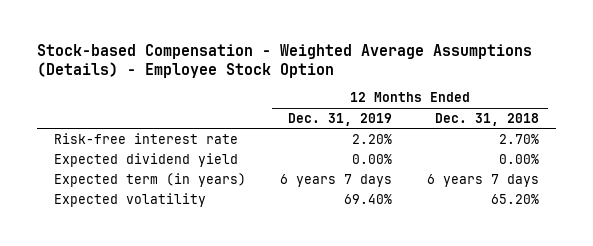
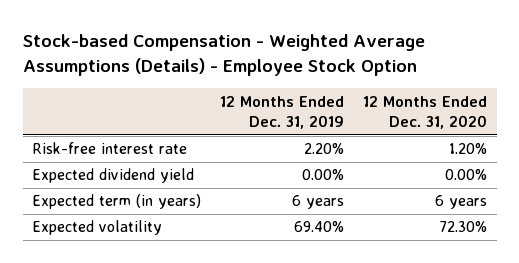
[434,112,539,126] Dec. 31, 2018 -> none
none -> [363,95,488,130] 12 Months Ended Dec. 31, 2020
[280,173,393,187] 6 years 7 days -> [292,195,345,210] 6 years

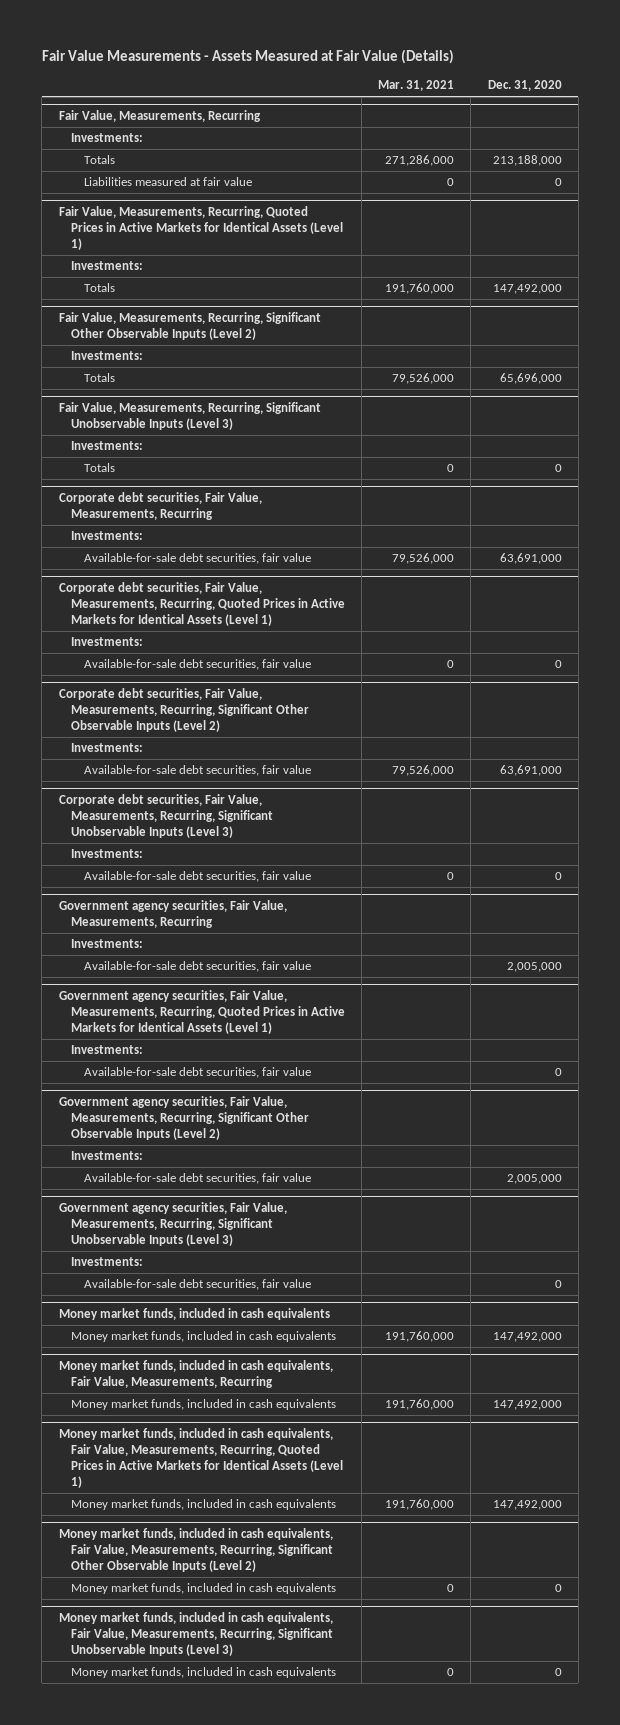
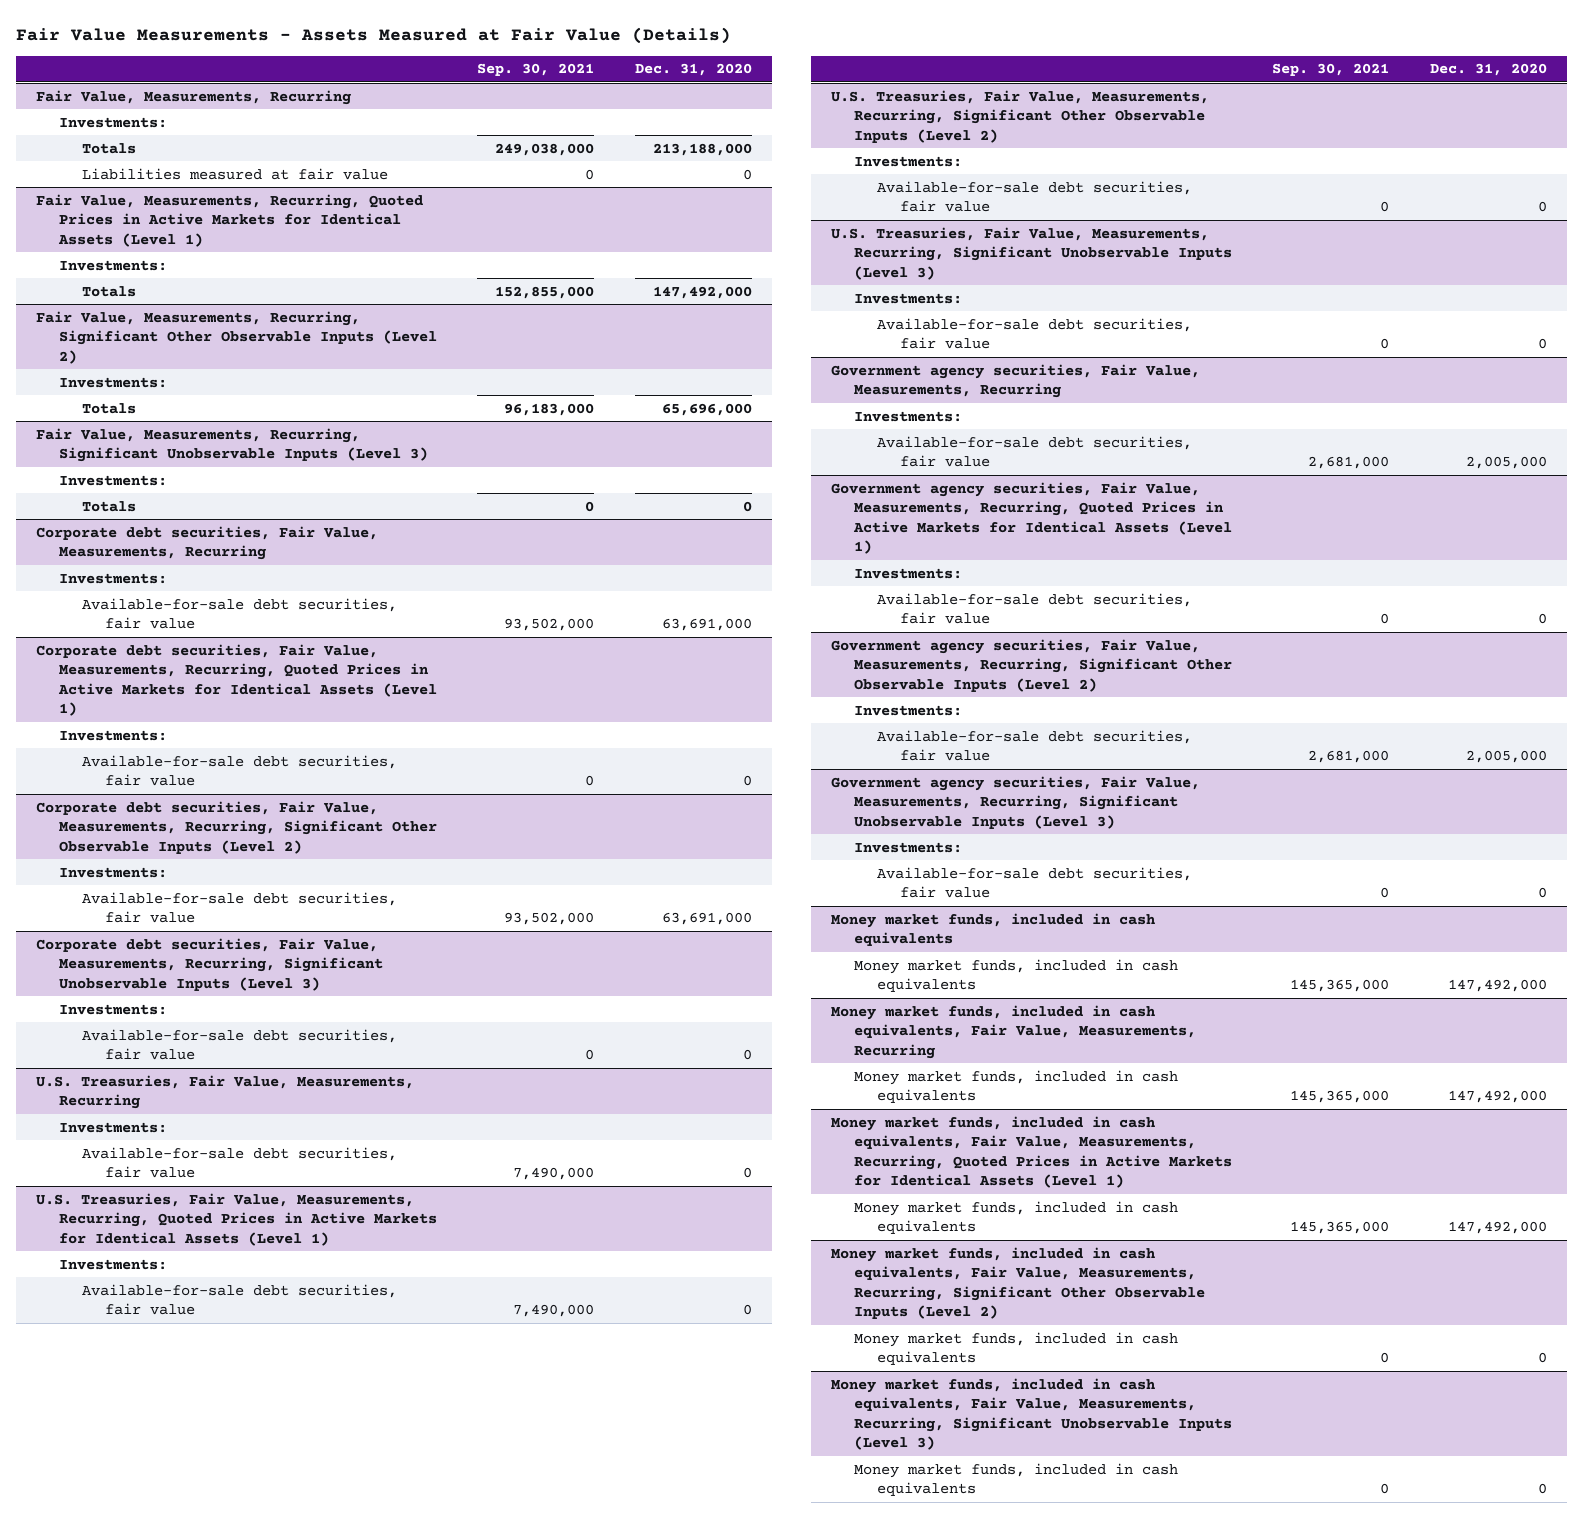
[378,80,455,92] Mar. 31, 2021 -> none
none -> [477,63,595,77] Sep. 30, 2021
none -> [36,1074,415,1110] U.S. Treasuries, Fair Value, Measurements, Recurring
none -> [59,1121,168,1133] Investments:
none -> [82,1146,398,1179] Available-for-sale debt securities, fair value
none -> [36,1192,438,1246] U.S. Treasuries, Fair Value, Measurements, Recurring, Quoted Prices in Active Markets for Identical Assets (Level 1)
none -> [59,1258,168,1270] Investments:
none -> [82,1283,398,1316] Available-for-sale debt securities, fair value
none -> [830,89,1209,143] U.S. Treasuries, Fair Value, Measurements, Recurring, Significant Other Observable Inputs (Level 2)
none -> [853,155,962,167] Investments:
none -> [876,180,1192,213] Available-for-sale debt securities, fair value
none -> [830,226,1232,280] U.S. Treasuries, Fair Value, Measurements, Recurring, Significant Unobservable Inputs (Level 3)
none -> [853,292,962,304] Investments:
none -> [876,317,1192,350] Available-for-sale debt securities, fair value

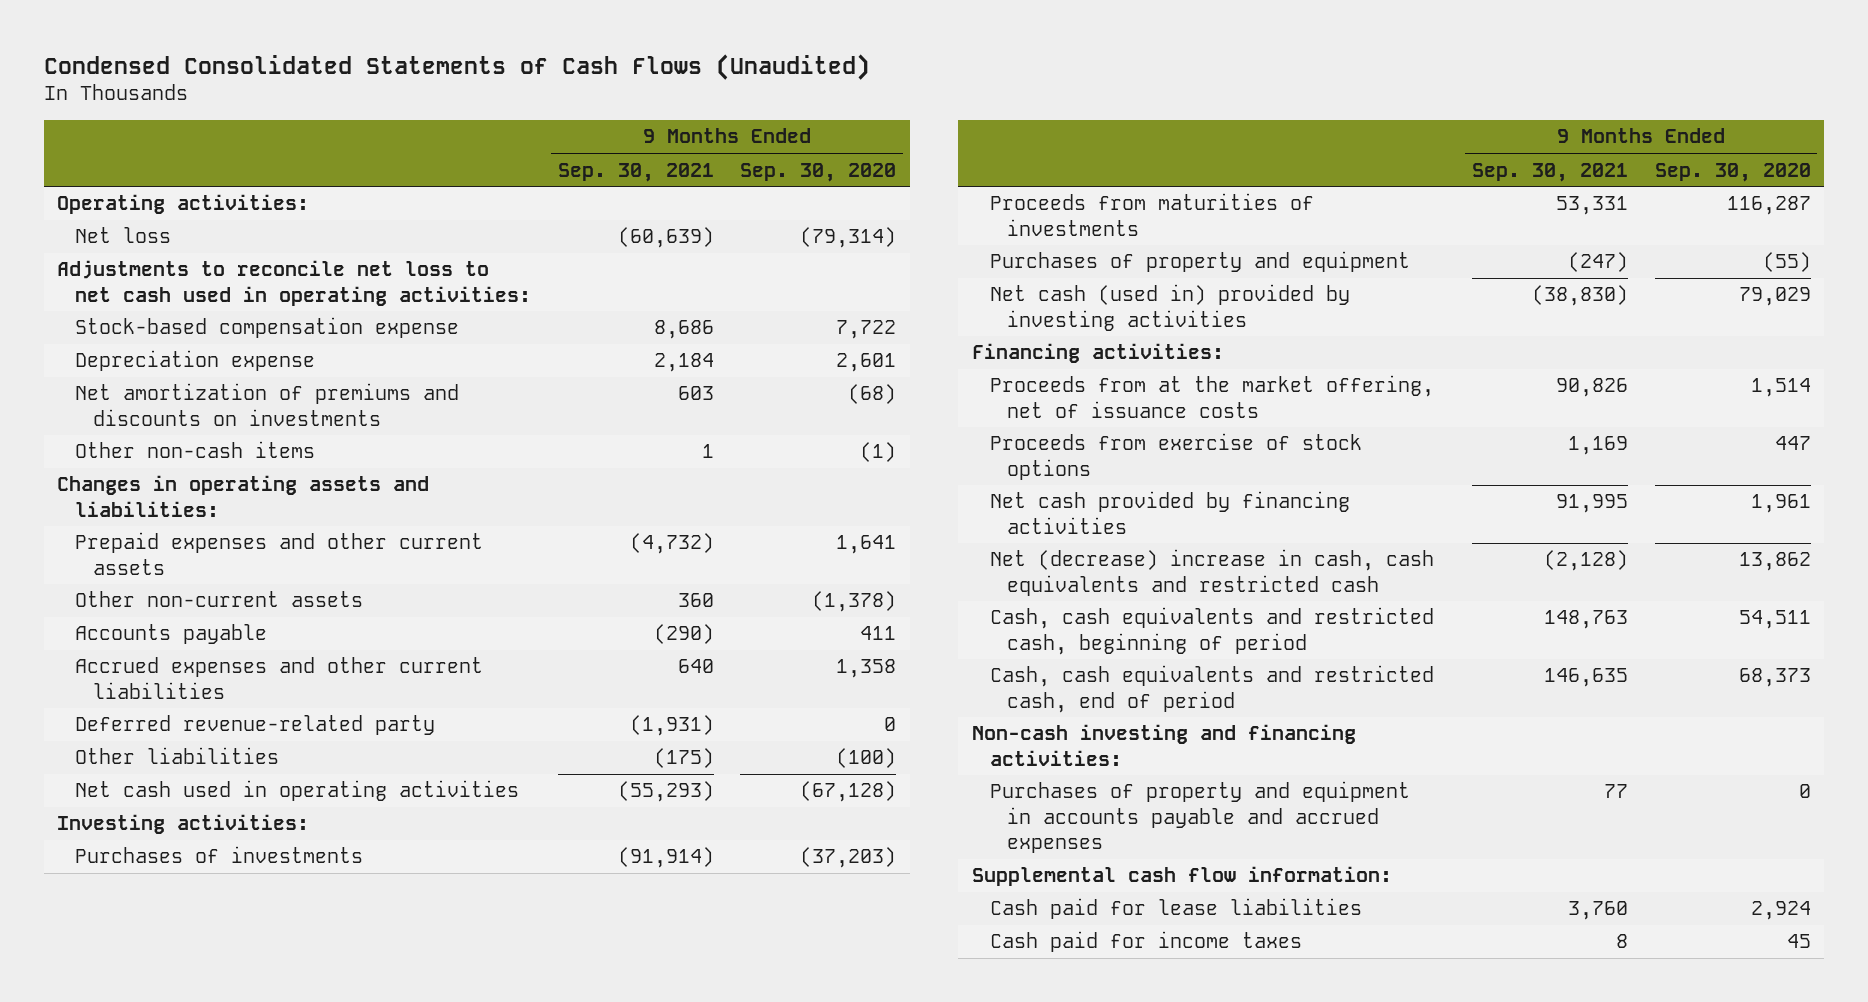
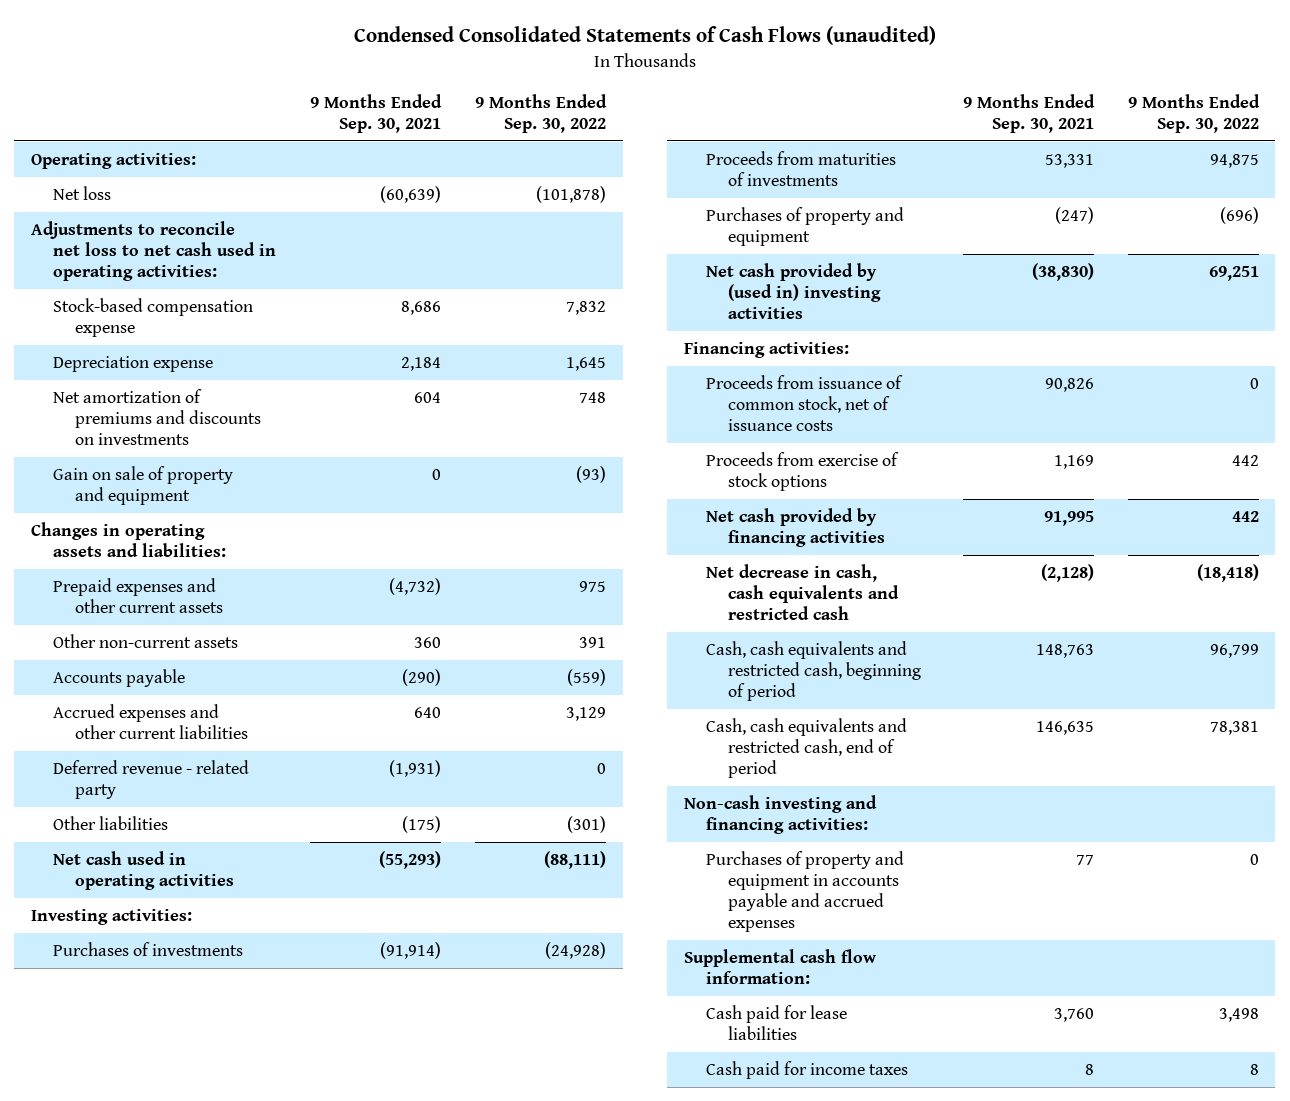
[43,54,870,81] Condensed Consolidated Statements of Cash Flows (Unaudited) -> [353,26,936,46] Condensed Consolidated Statements of Cash Flows (unaudited)
[740,162,897,182] Sep. 30, 2020 -> none
none -> [474,93,607,133] 9 Months Ended Sep. 30, 2022
[75,441,316,459] Other non-cash items -> none
[677,386,714,401] 603 -> [414,392,442,404] 604
none -> [53,466,234,506] Gain on sale of property and equipment
[75,715,436,736] Deferred revenue-related party -> [53,760,250,800] Deferred revenue - related party
[989,284,1350,331] Net cash (used in) provided by investing activities -> [706,263,882,320] Net cash provided by (used in) investing activities
[989,375,1434,418] Proceeds from at the market offering, net of issuance costs -> [706,375,904,432] Proceeds from issuance of common stock, net of issuance costs
[989,549,1434,596] Net (decrease) increase in cash, cash equivalents and restricted cash -> [706,564,900,621] Net decrease in cash, cash equivalents and restricted cash

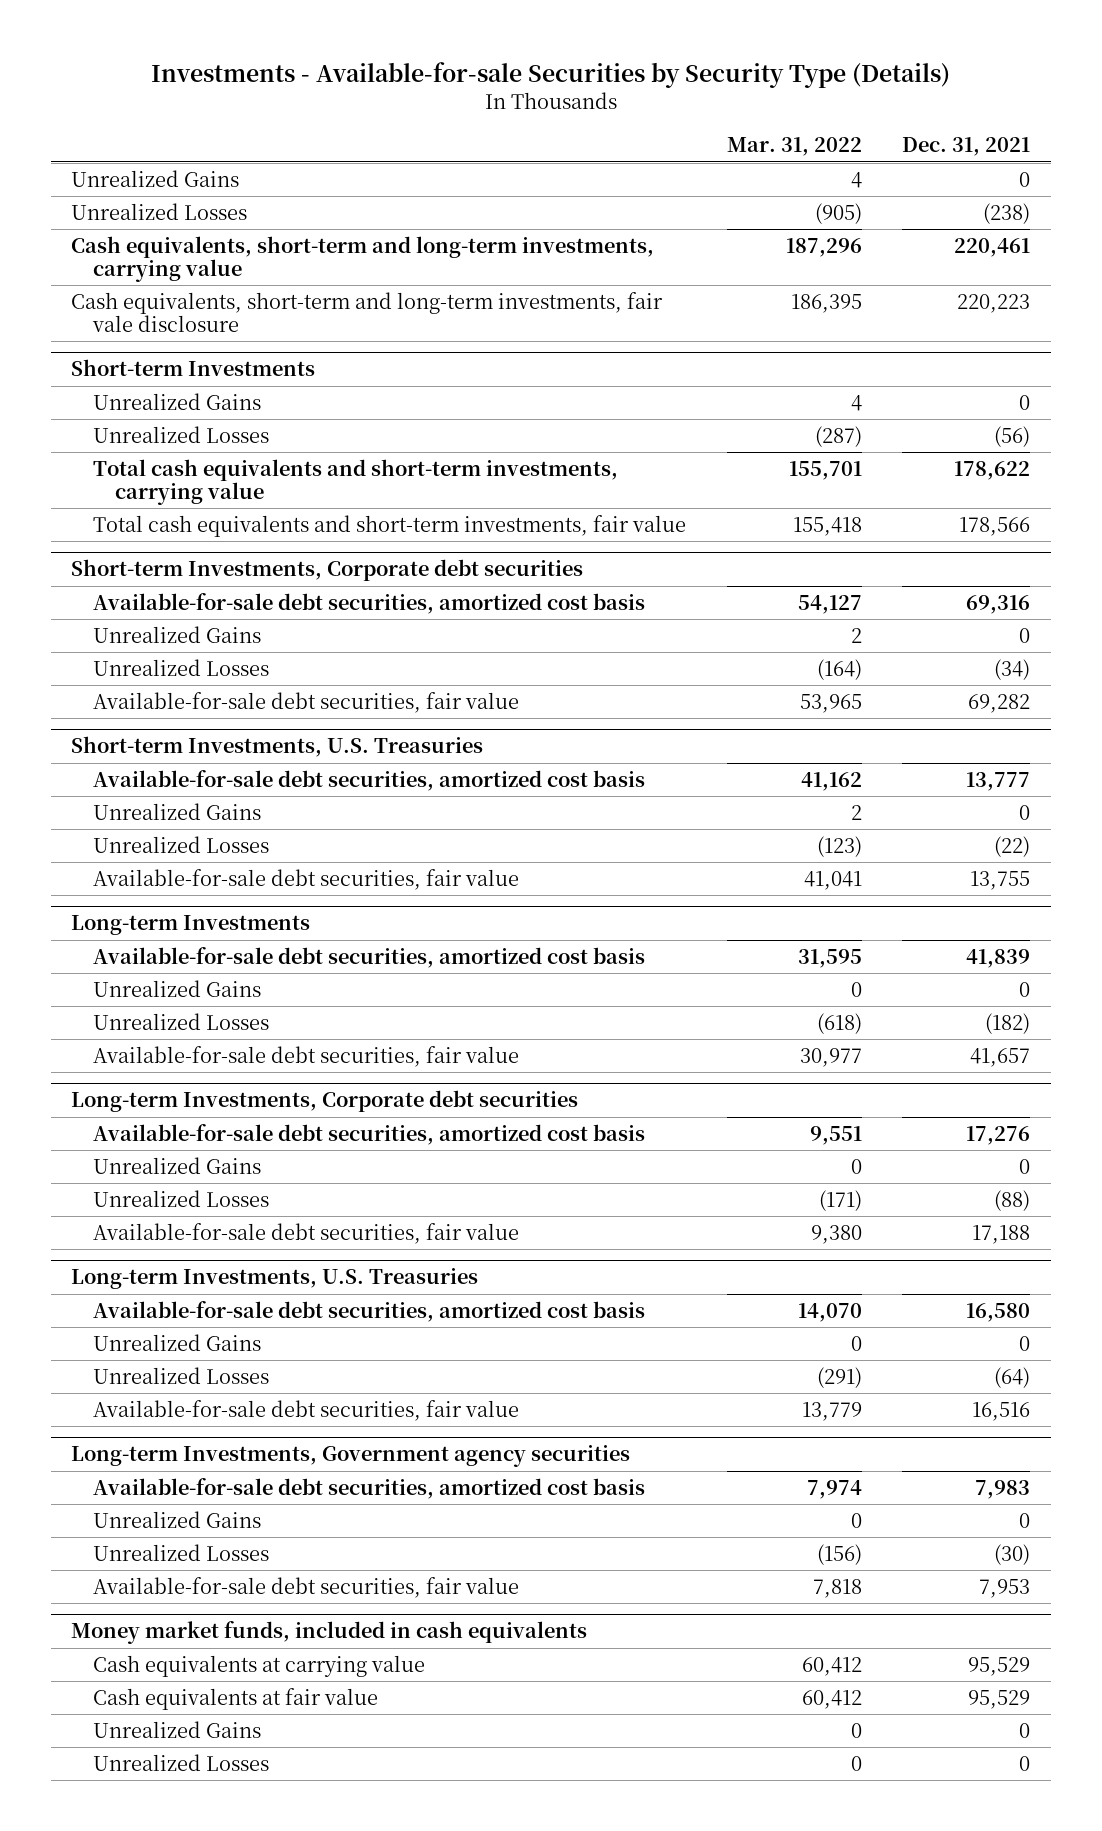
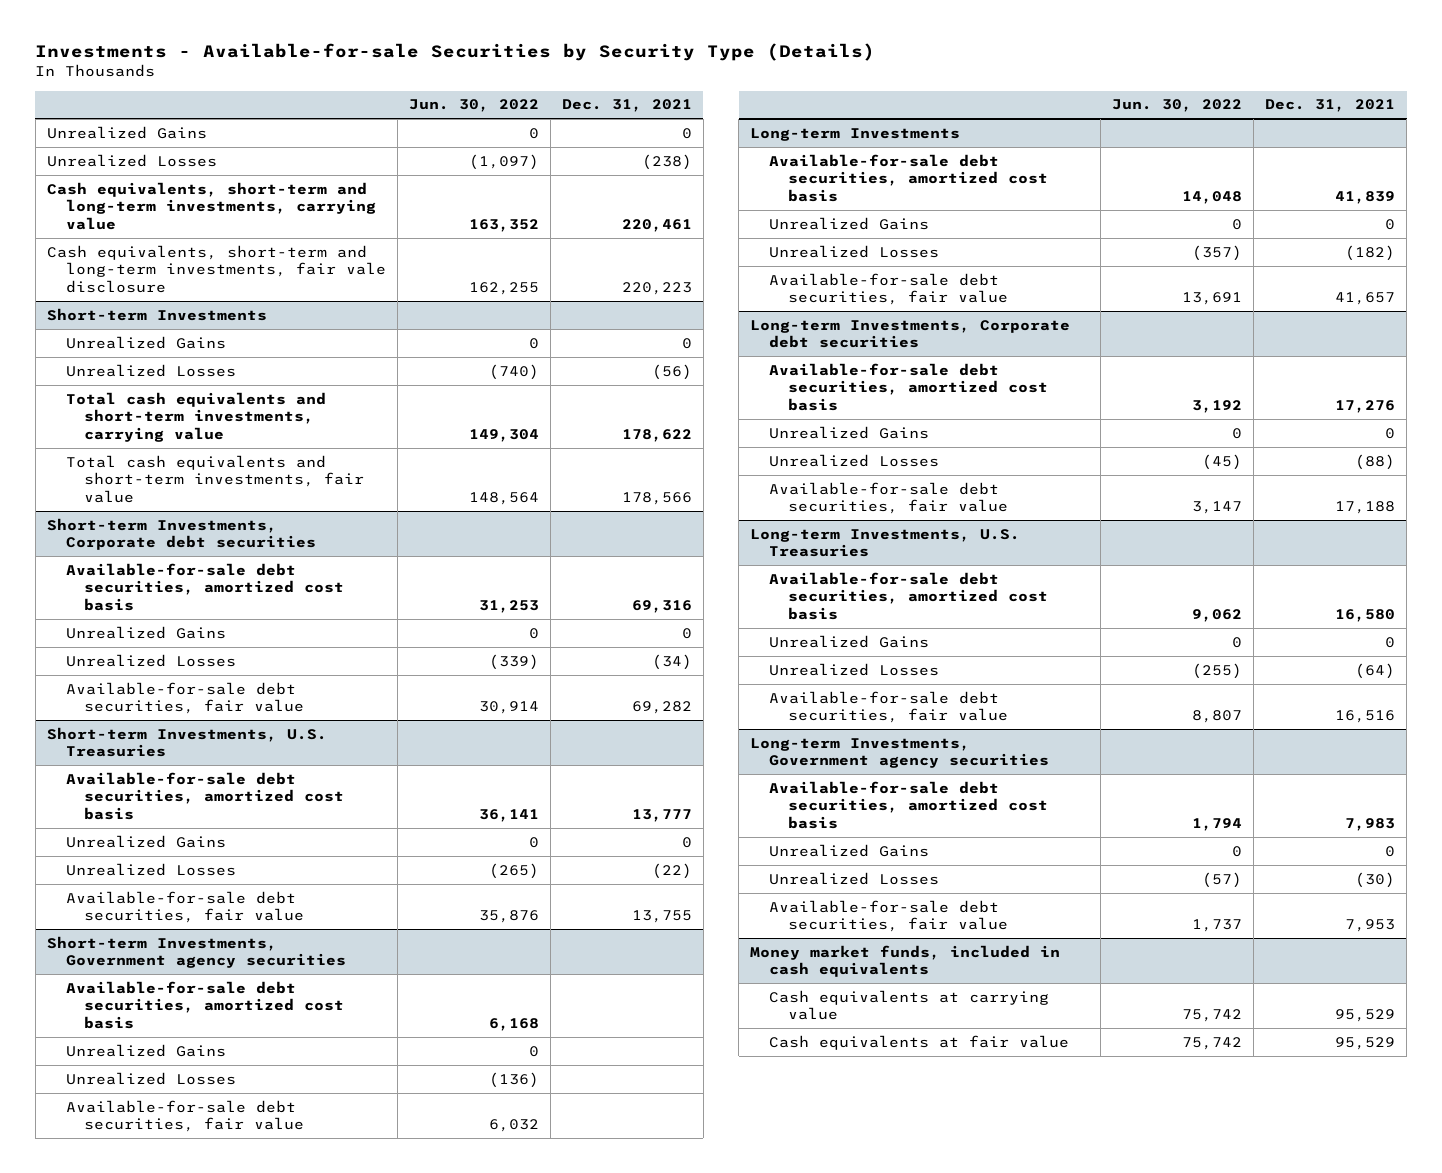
[726,137,862,157] Mar. 31, 2022 -> none
none -> [408,99,539,113] Jun. 30, 2022
none -> [46,935,346,969] Short-term Investments, Government agency securities
none -> [65,980,345,1029] Available-for-sale debt securities, amortized cost basis
none -> [65,1043,226,1057] Unrealized Gains
none -> [65,1071,236,1085] Unrealized Losses
none -> [65,1099,305,1133] Available-for-sale debt securities, fair value
[93,1720,262,1738] Unrealized Gains -> none
[93,1753,270,1771] Unrealized Losses -> none

